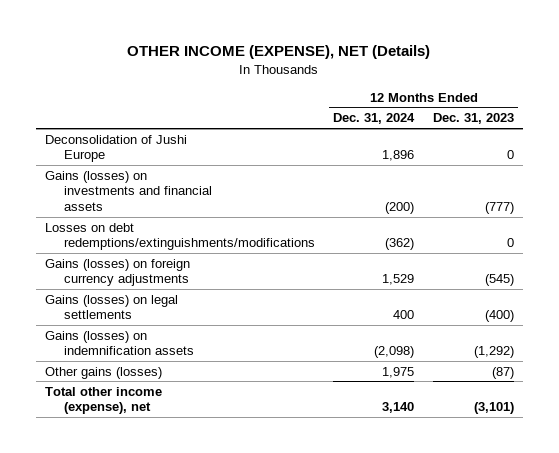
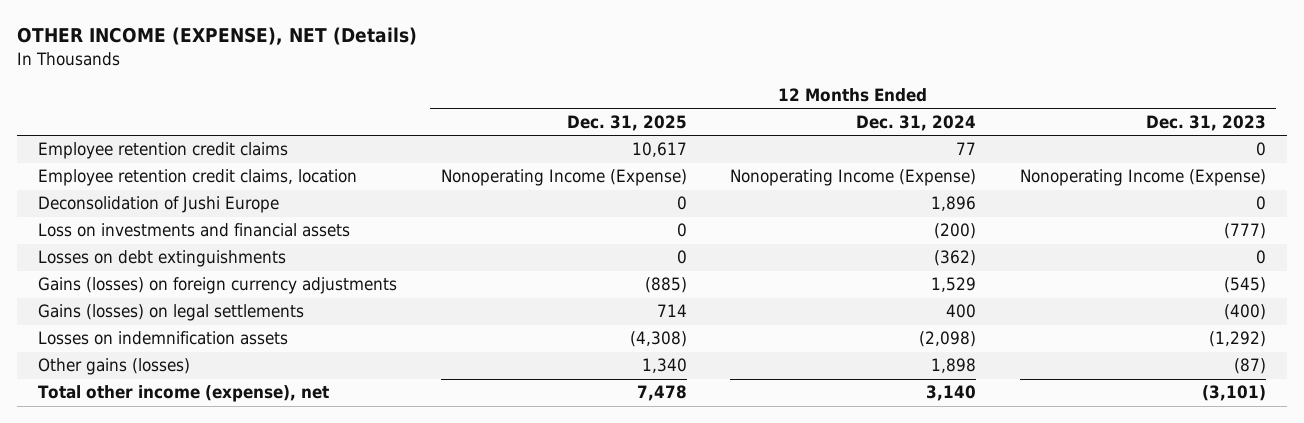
none -> [566,114,687,131] Dec. 31, 2025
none -> [38,142,289,160] Employee retention credit claims
none -> [38,169,358,187] Employee retention credit claims, location
[45,170,213,211] Gains (losses) on investments and financial assets -> [38,223,351,238] Loss on investments and financial assets
[45,222,316,251] Losses on debt redemptions/extinguishments/modifications -> [38,250,287,268] Losses on debt extinguishments
[45,330,195,356] Gains (losses) on indemnification assets -> [38,331,289,346] Losses on indemnification assets
[382,366,415,378] 1,975 -> [931,358,977,374] 1,898

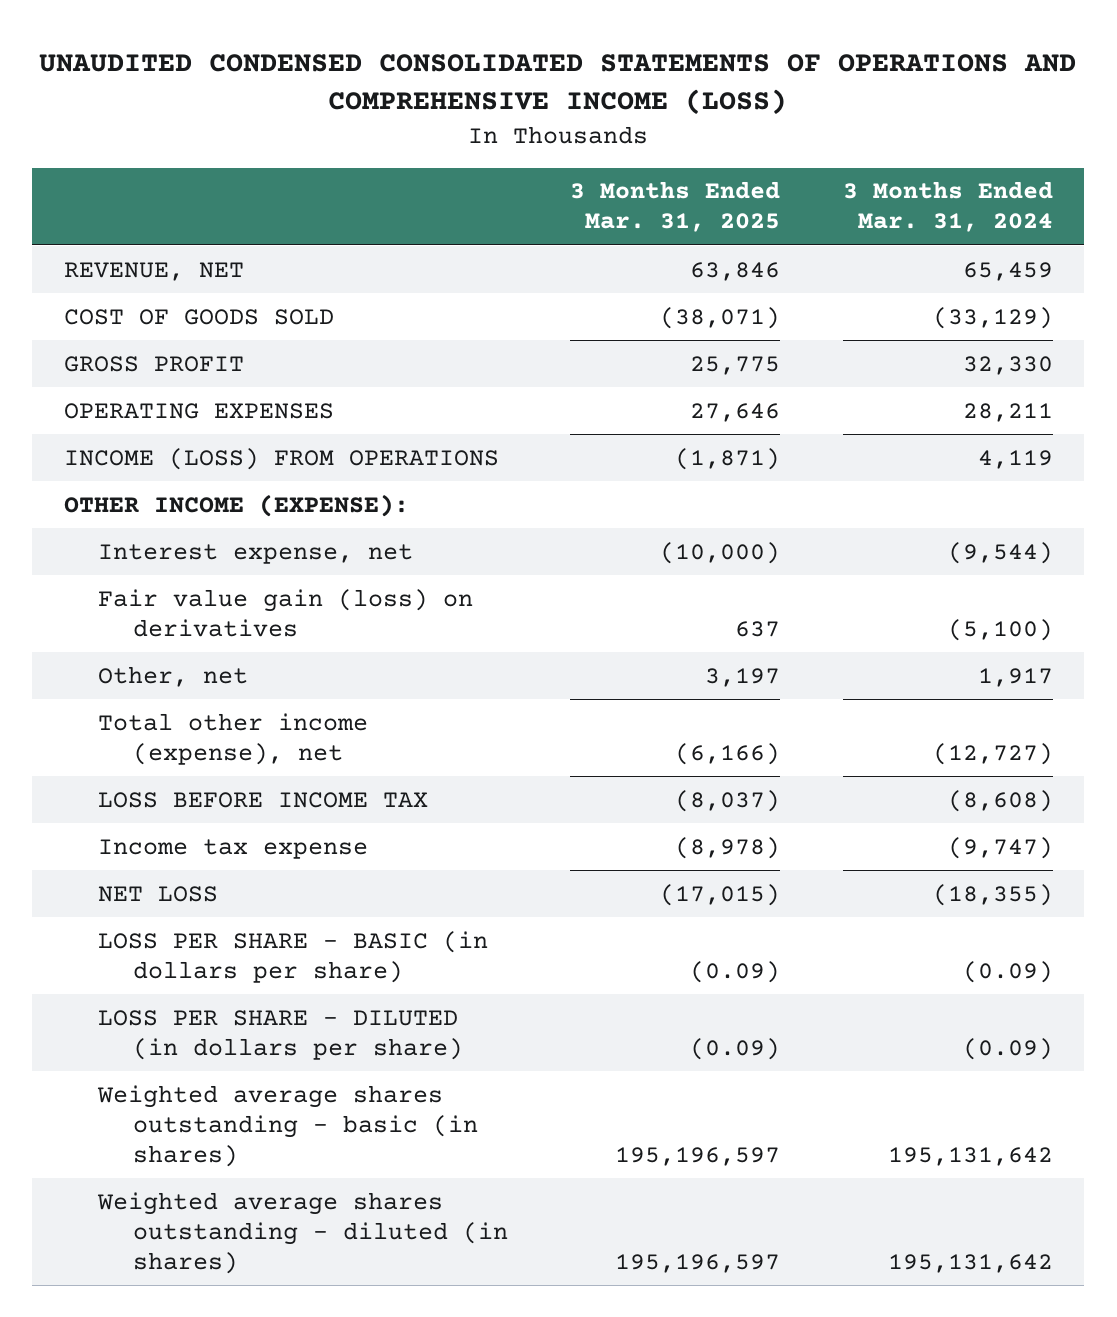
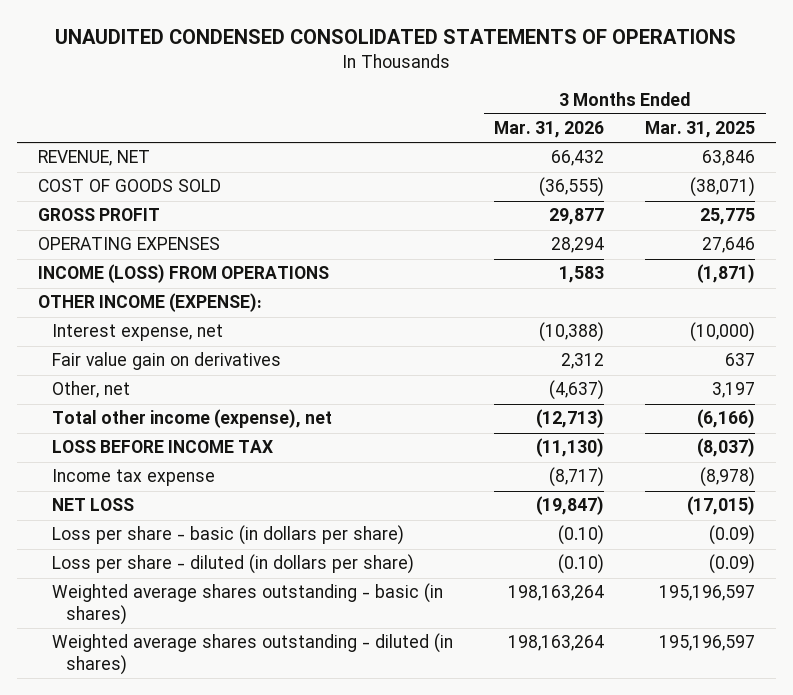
[39,53,1077,116] UNAUDITED CONDENSED CONSOLIDATED STATEMENTS OF OPERATIONS AND COMPREHENSIVE INCOME (LOSS) -> [55,28,737,44] UNAUDITED CONDENSED CONSOLIDATED STATEMENTS OF OPERATIONS
[843,181,1054,233] 3 Months Ended Mar. 31, 2024 -> none
none -> [493,121,604,139] Mar. 31, 2026
[98,588,474,637] Fair value gain (loss) on derivatives -> [51,352,281,371] Fair value gain on derivatives
[98,930,489,983] LOSS PER SHARE - BASIC (in dollars per share) -> [51,525,404,546] Loss per share - basic (in dollars per share)
[98,1009,463,1060] LOSS PER SHARE - DILUTED (in dollars per share) -> [51,554,414,575] Loss per share - diluted (in dollars per share)

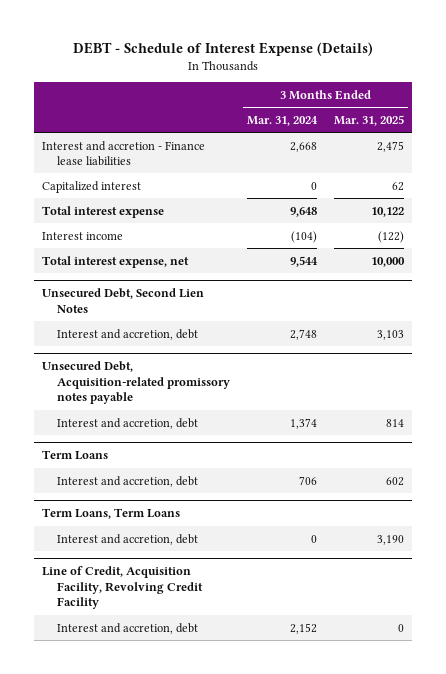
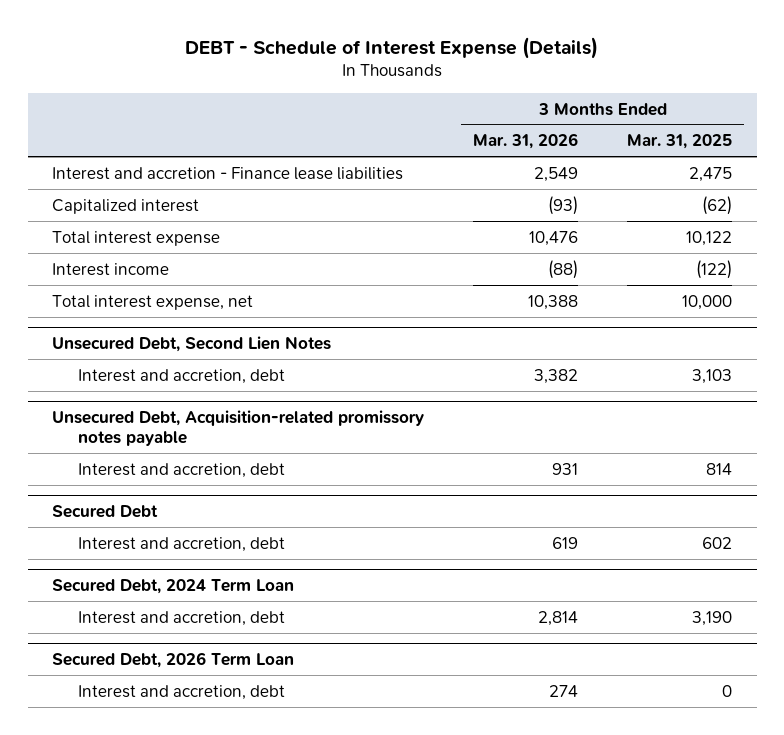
[247,115,319,126] Mar. 31, 2024 -> none
none -> [473,133,579,150] Mar. 31, 2026
[392,181,405,191] 62 -> [702,195,733,215] (62)
[42,450,109,461] Term Loans -> [52,504,159,518] Secured Debt
[42,508,181,520] Term Loans, Term Loans -> none
none -> [52,578,295,594] Secured Debt, 2024 Term Loan
[42,566,204,610] Line of Credit, Acquisition Facility, Revolving Credit Facility -> none
none -> [52,651,295,668] Secured Debt, 2026 Term Loan

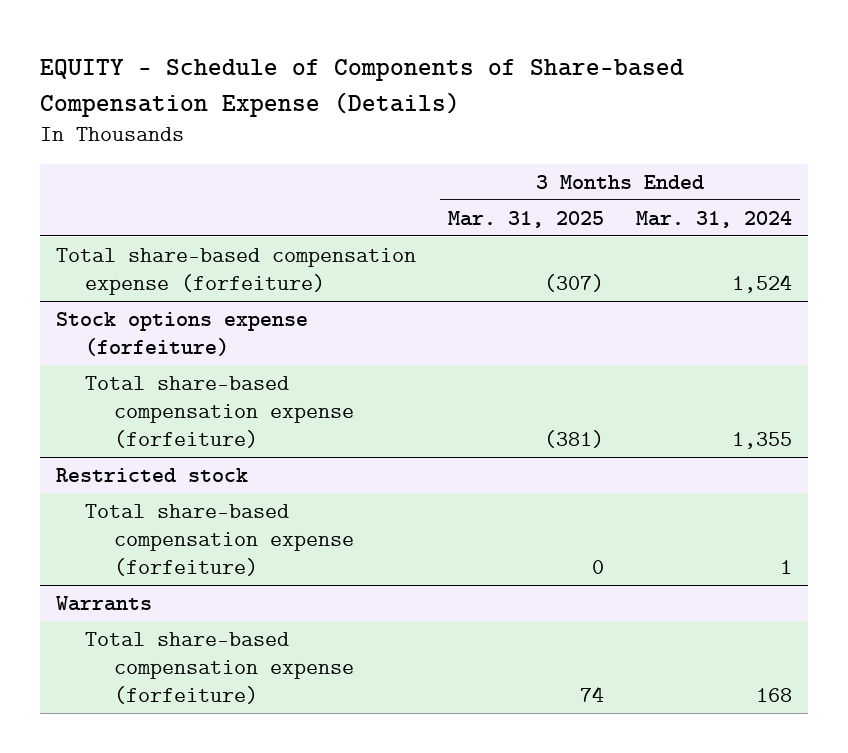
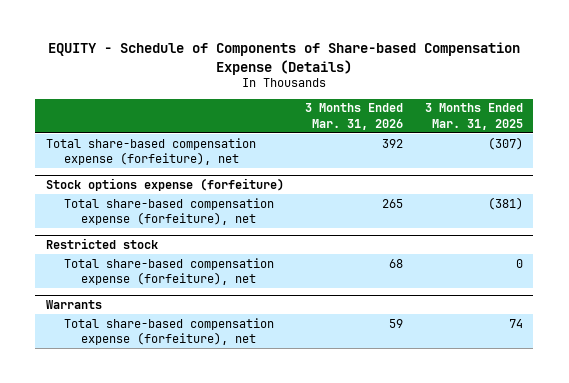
[635,210,792,228] Mar. 31, 2024 -> none
none -> [305,103,404,130] 3 Months Ended Mar. 31, 2026
[56,247,417,295] Total share-based compensation expense (forfeiture) -> [45,137,256,165] Total share-based compensation expense (forfeiture), net
[85,375,354,449] Total share-based compensation expense (forfeiture) -> [63,197,274,225] Total share-based compensation expense (forfeiture), net
[85,503,354,577] Total share-based compensation expense (forfeiture) -> [63,257,274,285] Total share-based compensation expense (forfeiture), net
[85,631,354,705] Total share-based compensation expense (forfeiture) -> [63,317,274,345] Total share-based compensation expense (forfeiture), net

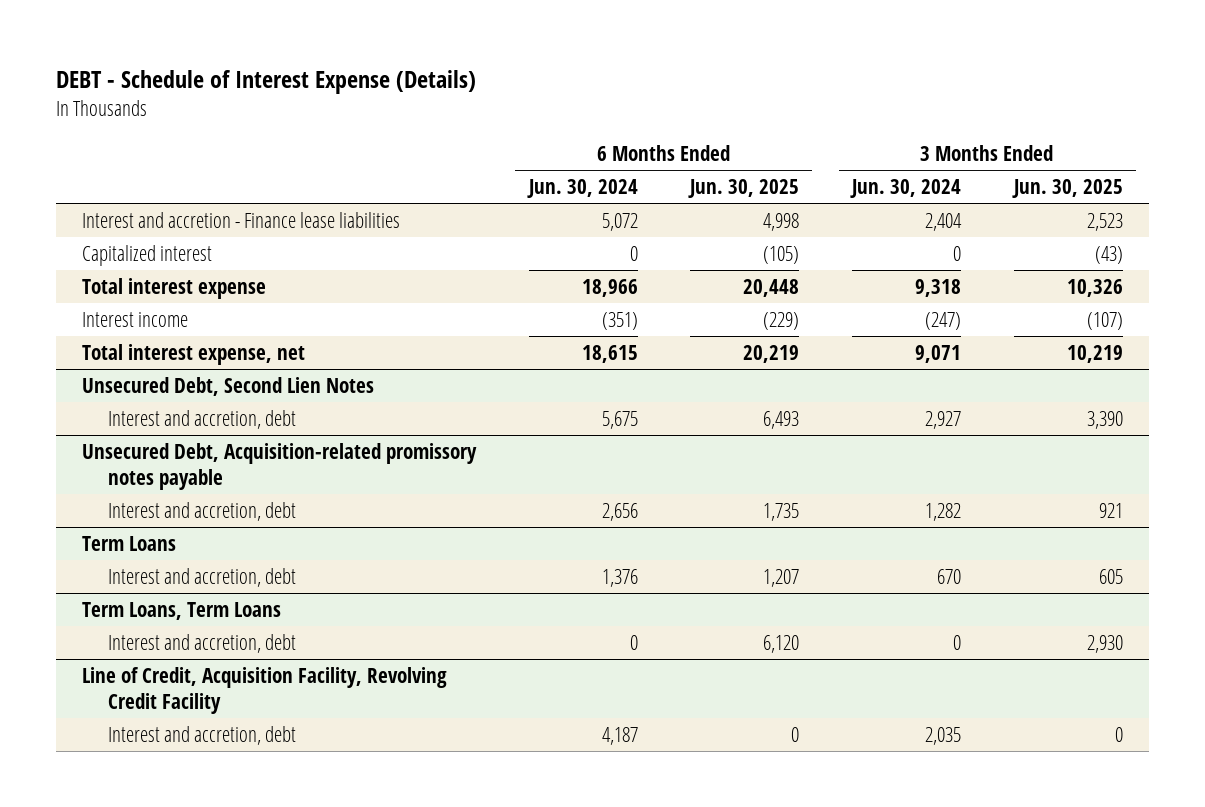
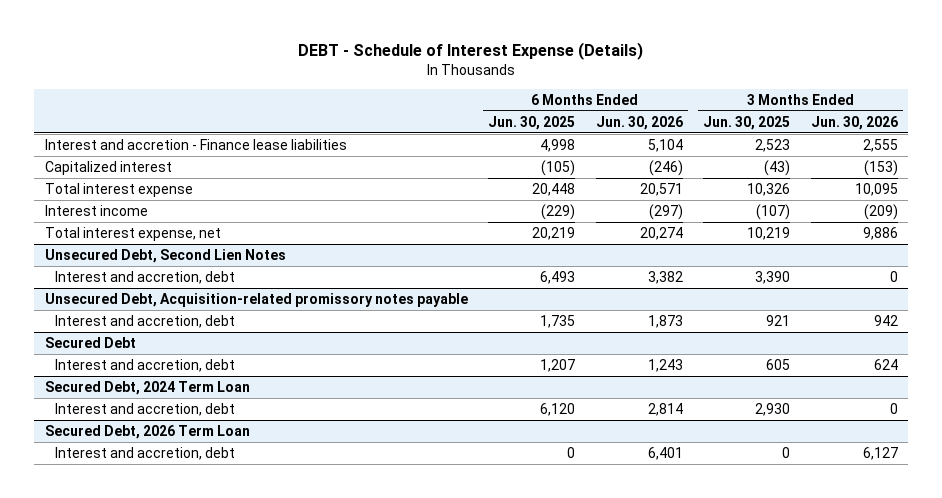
[526,179,638,199] Jun. 30, 2024 -> none
[849,179,961,199] Jun. 30, 2024 -> none
none -> [595,115,683,130] Jun. 30, 2026
none -> [810,115,898,130] Jun. 30, 2026
[81,535,176,551] Term Loans -> [44,337,136,349] Secured Debt
[81,601,281,620] Term Loans, Term Loans -> none
none -> [44,381,250,396] Secured Debt, 2024 Term Loan
[81,666,447,715] Line of Credit, Acquisition Facility, Revolving Credit Facility -> none
none -> [44,425,250,440] Secured Debt, 2026 Term Loan

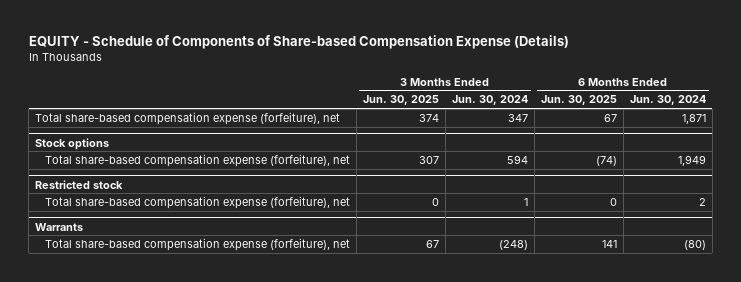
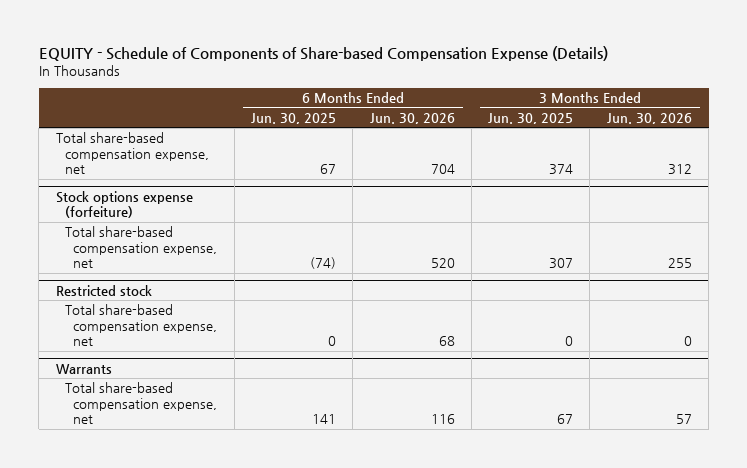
[451,95,528,106] Jun. 30, 2024 -> none
[629,95,706,106] Jun. 30, 2024 -> none
none -> [369,112,455,124] Jun. 30, 2026
none -> [606,112,692,124] Jun. 30, 2026
[35,111,341,125] Total share-based compensation expense (forfeiture), net -> [55,132,209,175] Total share-based compensation expense, net
[35,137,110,150] Stock options -> [55,190,193,219] Stock options expense (forfeiture)
[44,153,350,167] Total share-based compensation expense (forfeiture), net -> [64,226,218,269] Total share-based compensation expense, net
[44,195,350,209] Total share-based compensation expense (forfeiture), net -> [64,304,218,347] Total share-based compensation expense, net
[44,237,350,251] Total share-based compensation expense (forfeiture), net -> [64,382,218,425] Total share-based compensation expense, net

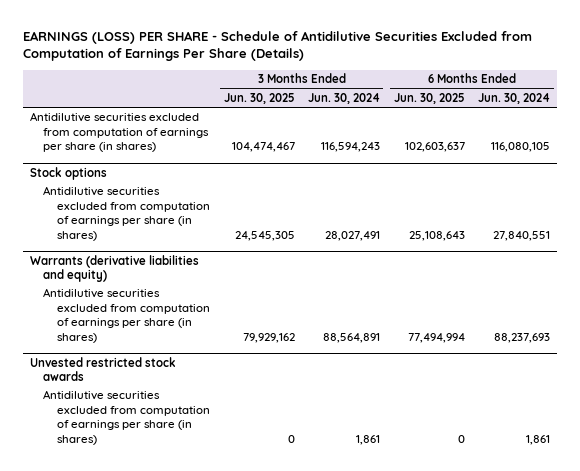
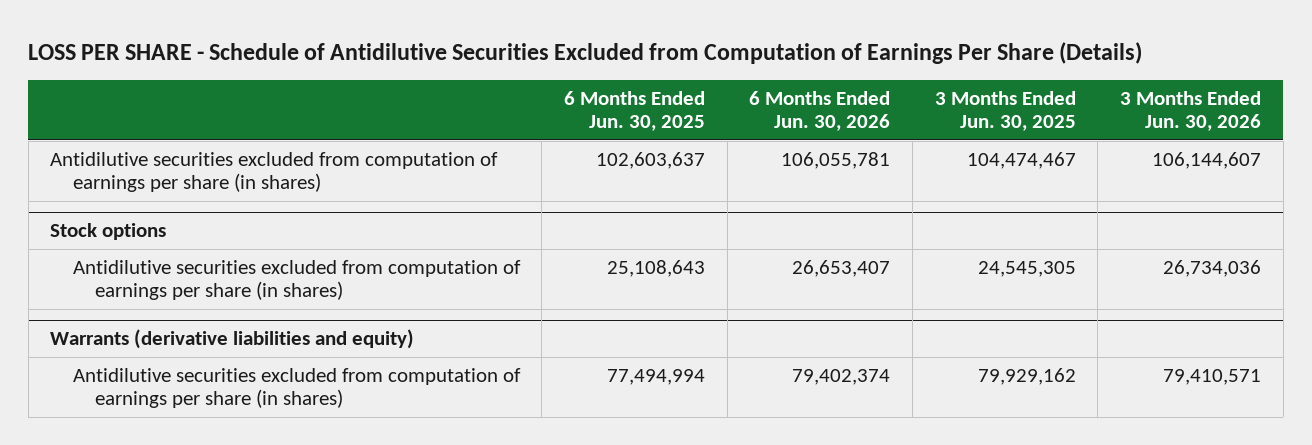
[23,30,533,62] EARNINGS (LOSS) PER SHARE - Schedule of Antidilutive Securities Excluded from Computation of Earnings Per Share (Details) -> [28,41,1143,64] LOSS PER SHARE - Schedule of Antidilutive Securities Excluded from Computation of Earnings Per Share (Details)
[308,92,381,104] Jun. 30, 2024 -> none
[478,92,551,104] Jun. 30, 2024 -> none
none -> [749,90,891,132] 6 Months Ended Jun. 30, 2026
none -> [1120,90,1262,132] 3 Months Ended Jun. 30, 2026
[29,356,176,382] Unvested restricted stock awards -> none
[43,390,211,445] Antidilutive securities excluded from computation of earnings per share (in shares) -> none

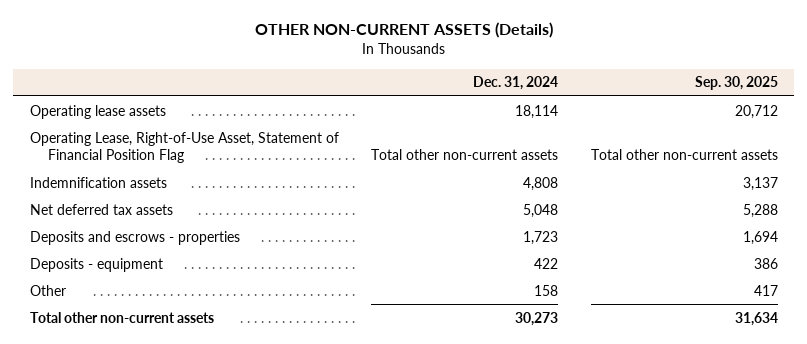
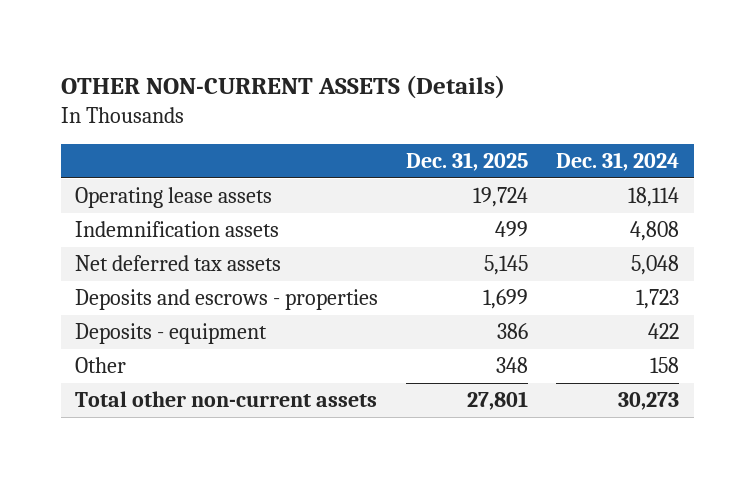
[694,76,778,91] Sep. 30, 2025 -> none
none -> [406,152,529,172] Dec. 31, 2025
[29,131,339,164] Operating Lease, Right-of-Use Asset, Statement of Financial Position Flag -> none

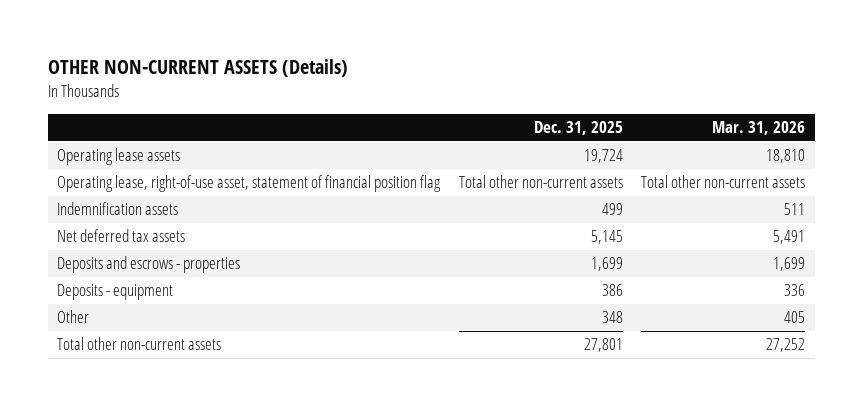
[556,152,680,172] Dec. 31, 2024 -> none
none -> [712,121,806,136] Mar. 31, 2026
none -> [57,175,442,193] Operating lease, right-of-use asset, statement of financial position flag

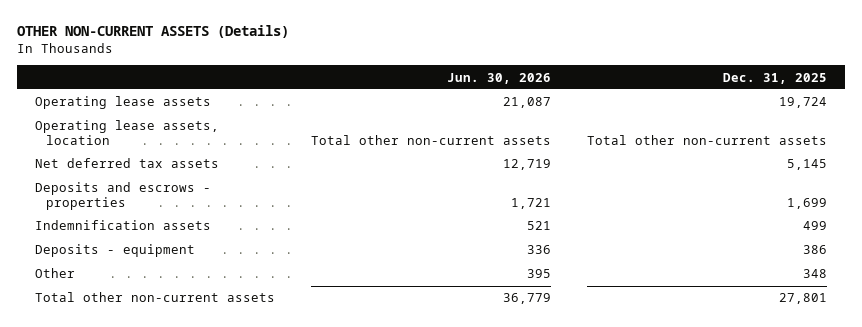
[712,121,806,136] Mar. 31, 2026 -> none
none -> [446,72,551,84] Jun. 30, 2026
[57,175,442,193] Operating lease, right-of-use asset, statement of financial position flag -> [34,120,219,145] Operating lease assets, location
[57,202,179,216] Indemnification assets -> [34,220,211,231] Indemnification assets

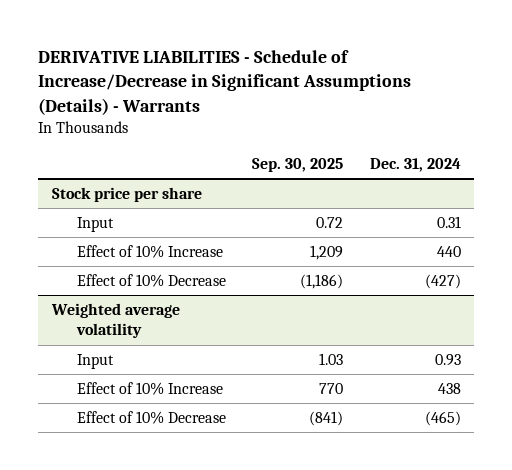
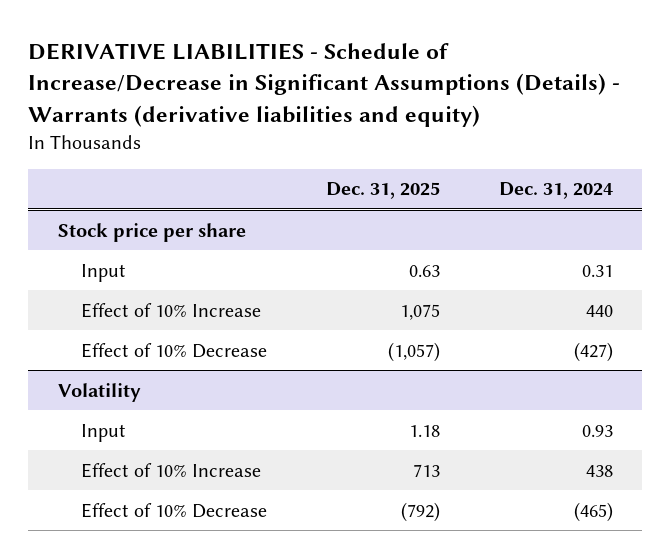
[38,49,412,115] DERIVATIVE LIABILITIES - Schedule of Increase/Decrease in Significant Assumptions (Details) - Warrants -> [27,43,620,127] DERIVATIVE LIABILITIES - Schedule of Increase/Decrease in Significant Assumptions (Details) - Warrants (derivative liabilities and equity)
[252,158,344,173] Sep. 30, 2025 -> none
none -> [325,182,440,200] Dec. 31, 2025
[50,303,180,339] Weighted average volatility -> [57,382,141,402] Volatility

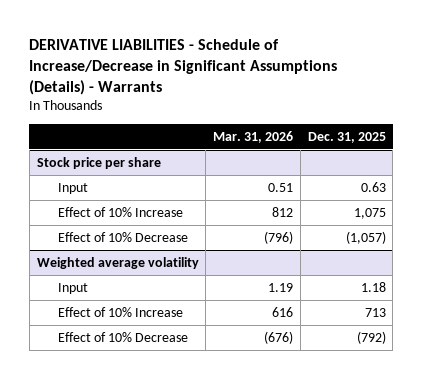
[27,43,620,127] DERIVATIVE LIABILITIES - Schedule of Increase/Decrease in Significant Assumptions (Details) - Warrants (derivative liabilities and equity) -> [29,39,338,95] DERIVATIVE LIABILITIES - Schedule of Increase/Decrease in Significant Assumptions (Details) - Warrants
[498,182,613,200] Dec. 31, 2024 -> none
none -> [213,130,294,143] Mar. 31, 2026
[57,382,141,402] Volatility -> [36,256,199,269] Weighted average volatility

